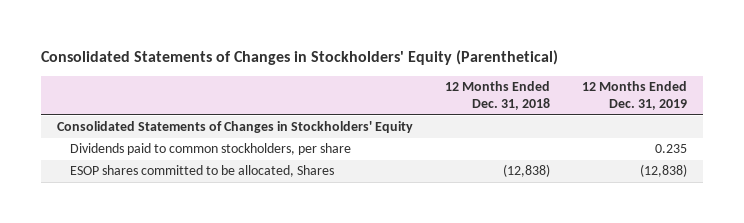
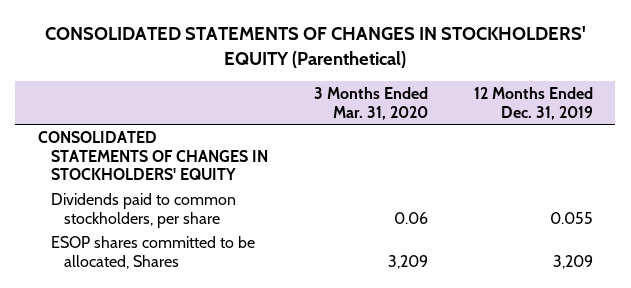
[41,50,559,66] Consolidated Statements of Changes in Stockholders' Equity (Parenthetical) -> [45,26,587,69] CONSOLIDATED STATEMENTS OF CHANGES IN STOCKHOLDERS' EQUITY (Parenthetical)
[444,81,550,111] 12 Months Ended Dec. 31, 2018 -> none
none -> [313,86,428,120] 3 Months Ended Mar. 31, 2020
[57,121,414,134] Consolidated Statements of Changes in Stockholders' Equity -> [38,130,269,181] CONSOLIDATED STATEMENTS OF CHANGES IN STOCKHOLDERS' EQUITY
[654,144,687,154] 0.235 -> [549,211,593,224] 0.055
[639,164,687,178] (12,838) -> [552,254,593,269] 3,209

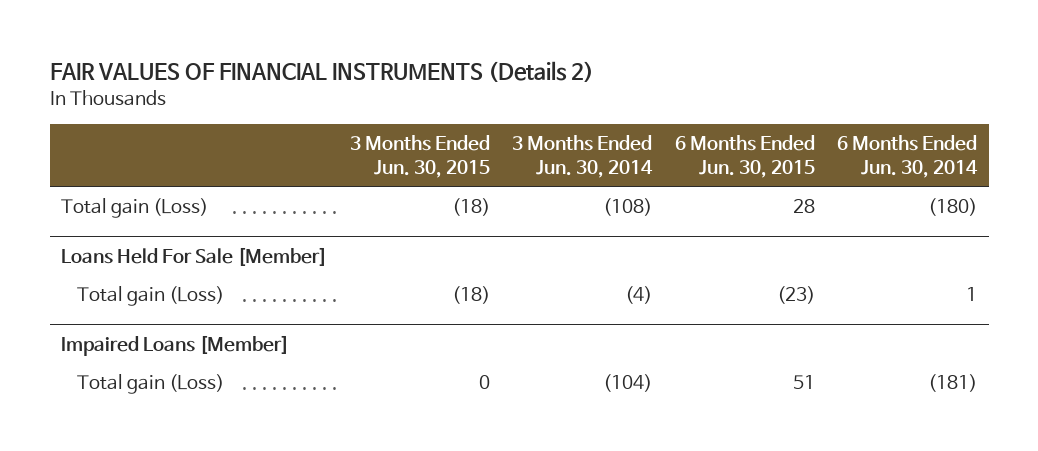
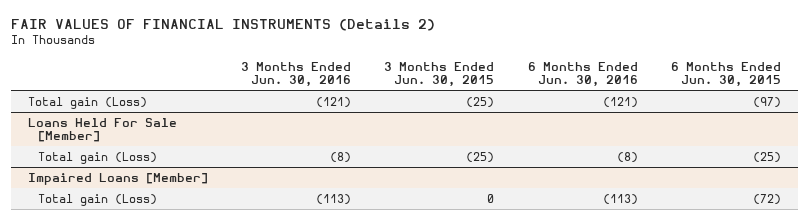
[512,135,654,179] 3 Months Ended Jun. 30, 2014 -> none
[837,135,979,179] 6 Months Ended Jun. 30, 2014 -> none
none -> [241,61,352,87] 3 Months Ended Jun. 30, 2016
none -> [527,61,638,87] 6 Months Ended Jun. 30, 2016
[451,197,490,216] (18) -> [466,96,495,108] (25)
[792,198,815,213] 28 -> [752,96,781,108] (97)
[451,285,490,304] (18) -> [466,151,495,163] (25)
[776,285,815,304] (23) -> [752,151,781,163] (25)
[792,374,815,389] 51 -> [752,193,781,205] (72)

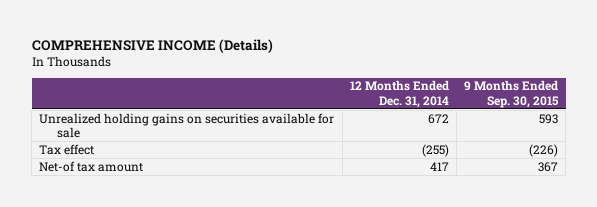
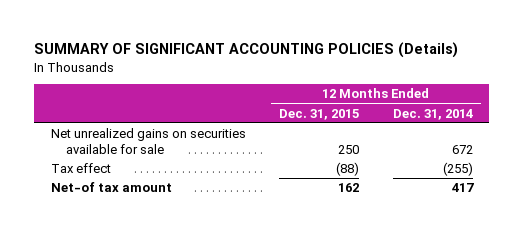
[31,38,273,53] COMPREHENSIVE INCOME (Details) -> [34,42,459,59] SUMMARY OF SIGNIFICANT ACCOUNTING POLICIES (Details)
[464,80,560,108] 9 Months Ended Sep. 30, 2015 -> none
none -> [279,108,360,120] Dec. 31, 2015
[39,112,335,138] Unrealized holding gains on securities available for sale -> [51,128,247,154] Net unrealized gains on securities available for sale

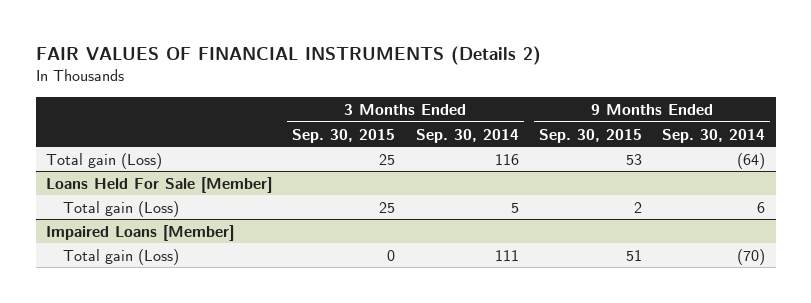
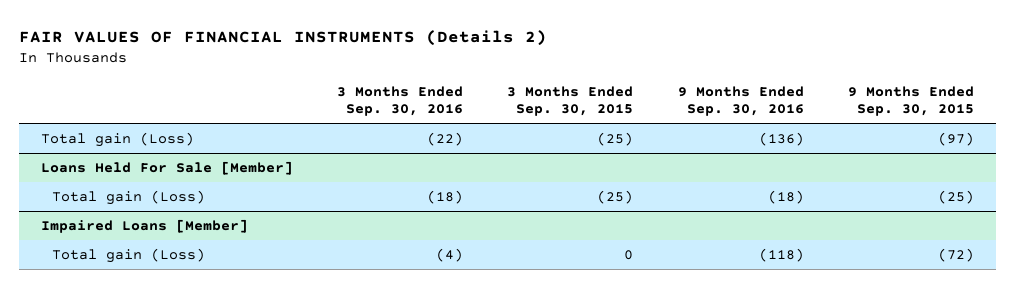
[415,128,519,143] Sep. 30, 2014 -> none
[662,128,766,143] Sep. 30, 2014 -> none
none -> [337,86,464,117] 3 Months Ended Sep. 30, 2016
none -> [677,86,804,117] 9 Months Ended Sep. 30, 2016
[379,153,396,165] 25 -> [597,131,634,146] (25)
[625,153,642,165] 53 -> [938,131,975,146] (97)
[379,201,396,213] 25 -> [597,189,634,204] (25)
[633,201,642,213] 2 -> [938,189,975,204] (25)
[625,249,642,261] 51 -> [938,247,975,262] (72)

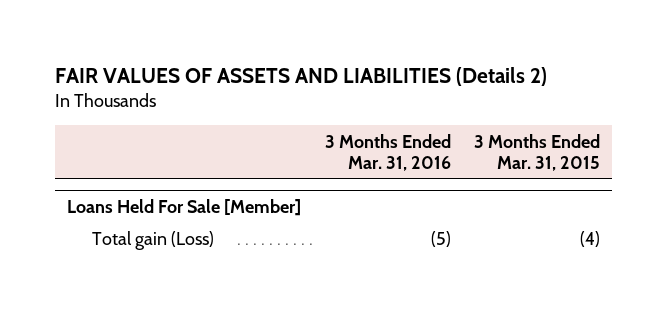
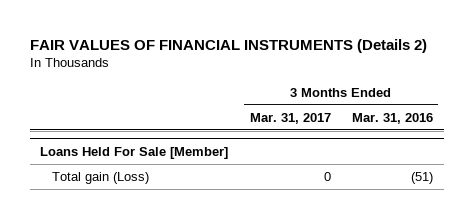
[54,66,547,86] FAIR VALUES OF ASSETS AND LIABILITIES (Details 2) -> [29,38,427,53] FAIR VALUES OF FINANCIAL INSTRUMENTS (Details 2)
[474,133,601,171] 3 Months Ended Mar. 31, 2015 -> none
none -> [249,112,331,124] Mar. 31, 2017
[430,231,451,248] (5) -> [410,171,433,184] (51)

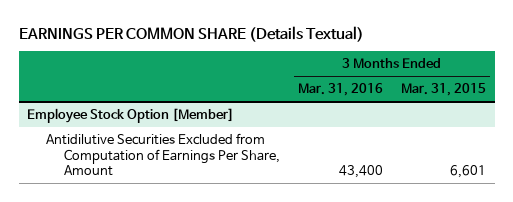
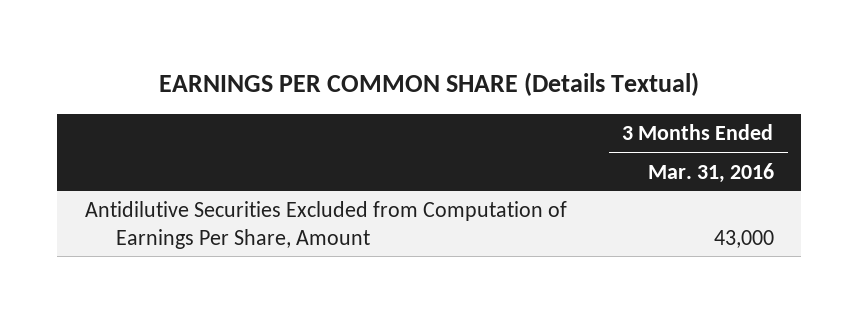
[400,83,486,97] Mar. 31, 2015 -> none
[27,108,235,124] Employee Stock Option [Member] -> none
[339,164,384,178] 43,400 -> [713,229,774,248] 43,000

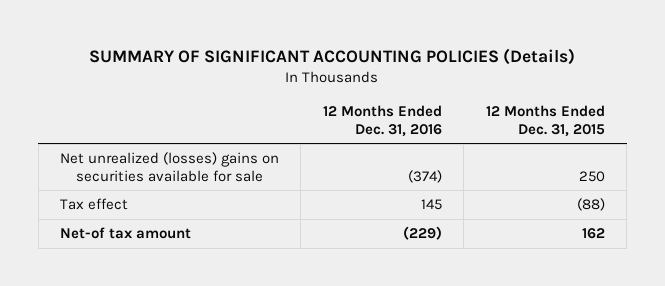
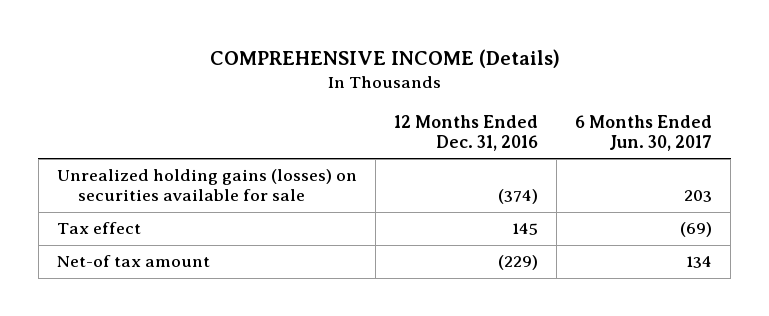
[89,47,576,65] SUMMARY OF SIGNIFICANT ACCOUNTING POLICIES (Details) -> [209,48,560,68] COMPREHENSIVE INCOME (Details)
[485,105,605,137] 12 Months Ended Dec. 31, 2015 -> none
none -> [575,114,713,151] 6 Months Ended Jun. 30, 2017
[60,152,280,182] Net unrealized (losses) gains on securities available for sale -> [56,169,357,202] Unrealized holding gains (losses) on securities available for sale

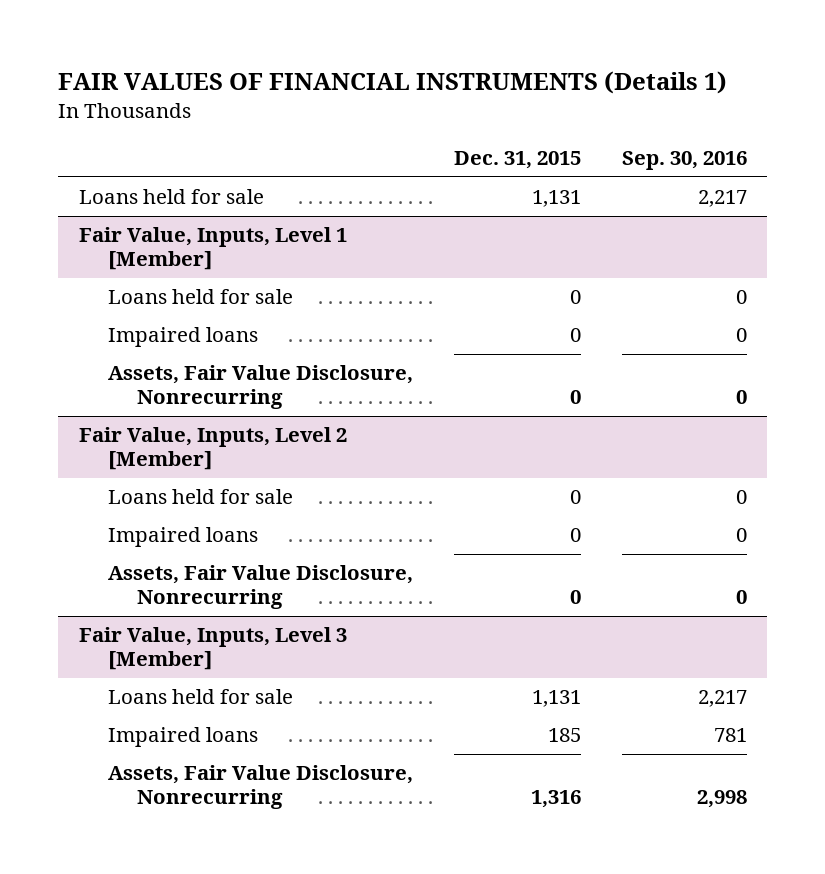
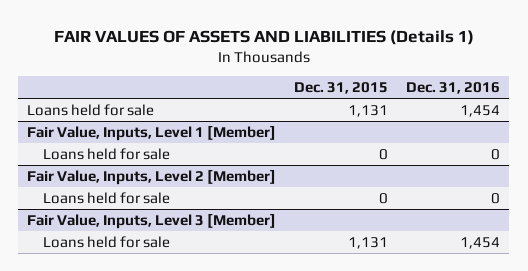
[58,71,728,95] FAIR VALUES OF FINANCIAL INSTRUMENTS (Details 1) -> [53,29,474,45] FAIR VALUES OF ASSETS AND LIABILITIES (Details 1)
[621,151,747,171] Sep. 30, 2016 -> none
none -> [406,82,501,95] Dec. 31, 2016
[107,327,258,348] Impaired loans -> none
[107,365,413,410] Assets, Fair Value Disclosure, Nonrecurring -> none
[107,527,258,548] Impaired loans -> none
[107,565,413,610] Assets, Fair Value Disclosure, Nonrecurring -> none
[107,727,258,748] Impaired loans -> none
[107,765,413,810] Assets, Fair Value Disclosure, Nonrecurring -> none

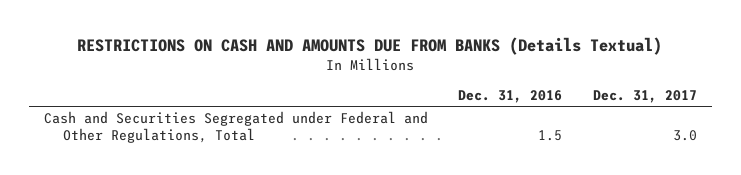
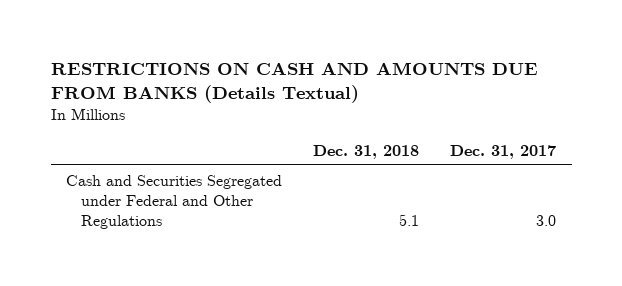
[458,89,563,103] Dec. 31, 2016 -> none
none -> [313,144,420,159] Dec. 31, 2018
[43,111,428,143] Cash and Securities Segregated under Federal and Other Regulations, Total -> [66,174,283,230] Cash and Securities Segregated under Federal and Other Regulations

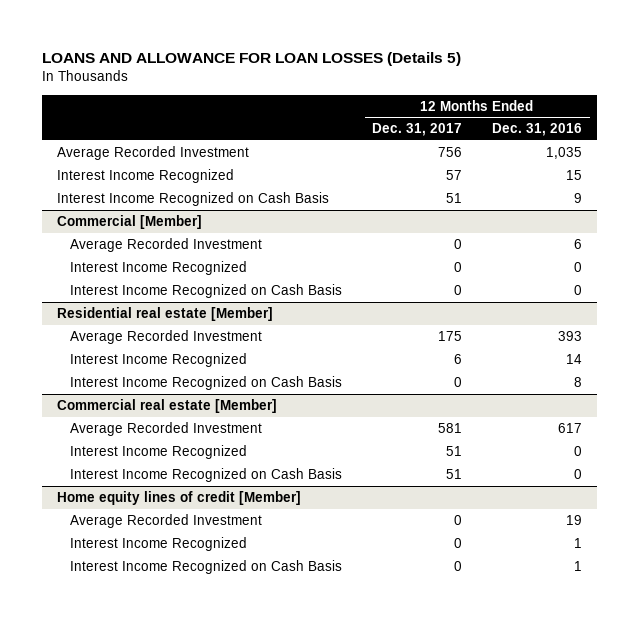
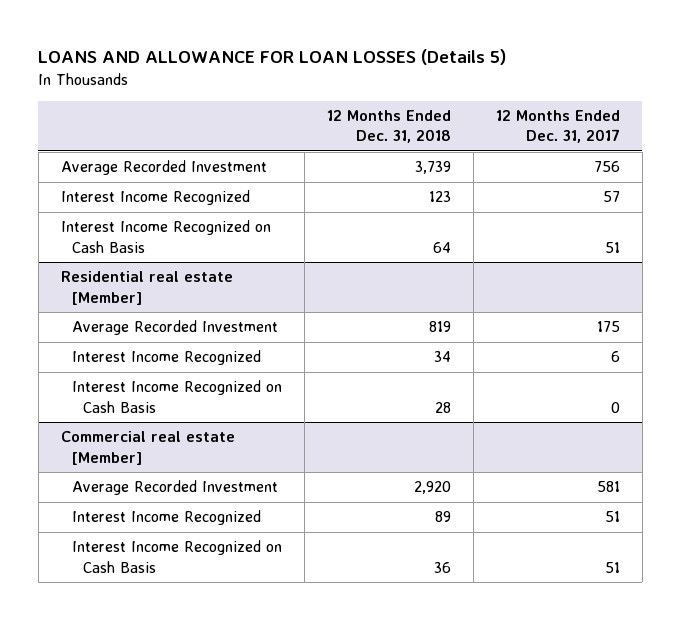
[492,123,583,137] Dec. 31, 2016 -> none
none -> [326,109,451,144] 12 Months Ended Dec. 31, 2018
[57,214,203,229] Commercial [Member] -> none
[70,237,263,252] Average Recorded Investment -> none
[70,260,248,275] Interest Income Recognized -> none
[70,283,343,298] Interest Income Recognized on Cash Basis -> none
[57,490,302,505] Home equity lines of credit [Member] -> none
[70,513,263,528] Average Recorded Investment -> none
[70,536,248,551] Interest Income Recognized -> none
[70,559,343,574] Interest Income Recognized on Cash Basis -> none

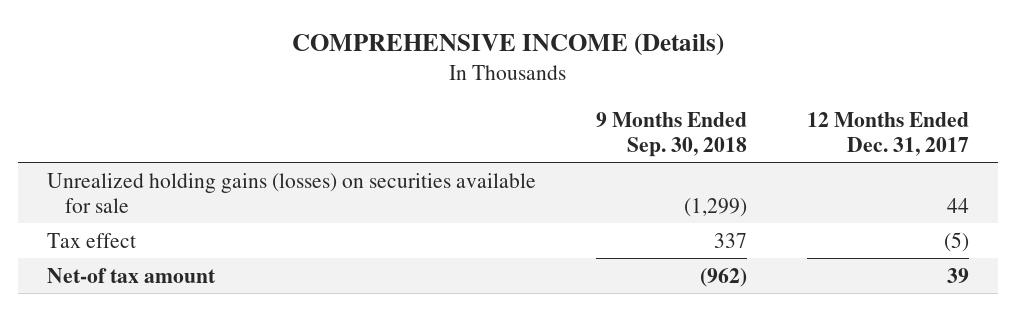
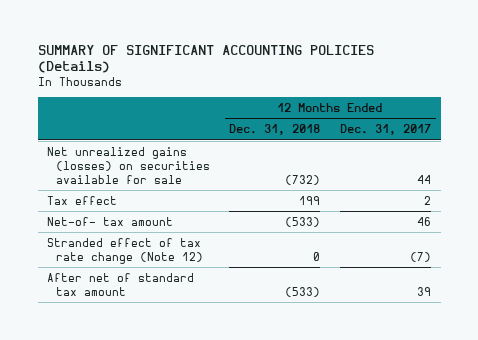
[291,33,724,57] COMPREHENSIVE INCOME (Details) -> [37,44,374,74] SUMMARY OF SIGNIFICANT ACCOUNTING POLICIES (Details)
[595,111,747,157] 9 Months Ended Sep. 30, 2018 -> none
none -> [229,124,321,136] Dec. 31, 2018
[47,172,537,213] Unrealized holding gains (losses) on securities available for sale -> [47,146,210,184] Net unrealized gains (losses) on securities available for sale
[943,231,969,252] (5) -> [423,195,431,205] 2
[47,267,217,283] Net-of tax amount -> [47,216,174,226] Net-of- tax amount
[946,267,969,283] 39 -> [416,216,431,226] 46
none -> [47,237,203,264] Stranded effect of tax rate change (Note 12)
none -> [47,272,195,296] After net of standard tax amount

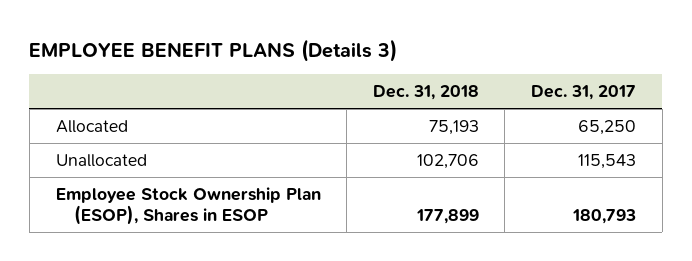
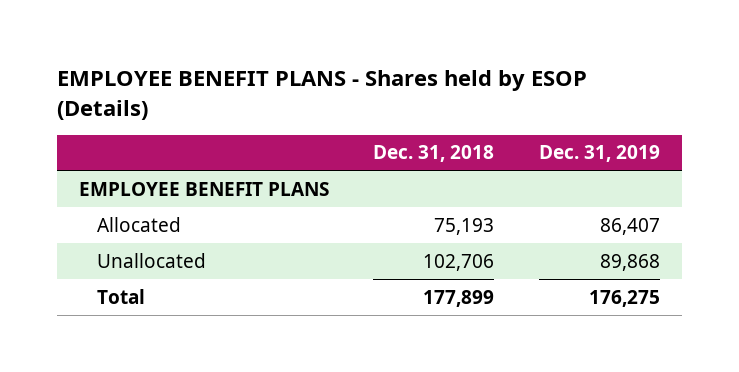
[29,38,398,62] EMPLOYEE BENEFIT PLANS (Details 3) -> [56,70,587,120] EMPLOYEE BENEFIT PLANS - Shares held by ESOP (Details)
[531,85,637,101] Dec. 31, 2017 -> none
none -> [538,145,660,163] Dec. 31, 2019
none -> [78,181,329,196] EMPLOYEE BENEFIT PLANS
[55,187,321,226] Employee Stock Ownership Plan (ESOP), Shares in ESOP -> [96,288,145,304] Total

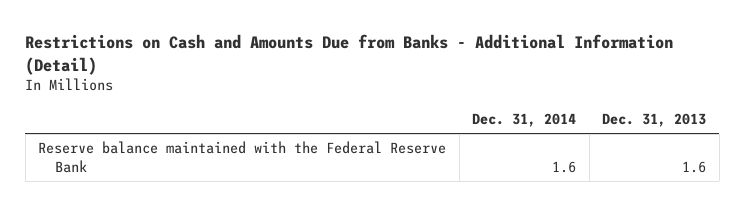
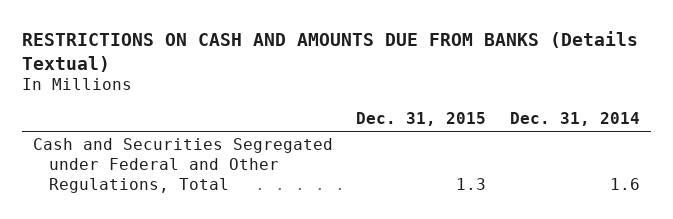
[25,34,674,75] Restrictions on Cash and Amounts Due from Banks - Additional Information (Detail) -> [21,30,638,72] RESTRICTIONS ON CASH AND AMOUNTS DUE FROM BANKS (Details Textual)
[602,113,707,128] Dec. 31, 2013 -> none
none -> [356,112,487,127] Dec. 31, 2015
[38,141,447,173] Reserve balance maintained with the Federal Reserve Bank -> [33,138,334,194] Cash and Securities Segregated under Federal and Other Regulations, Total

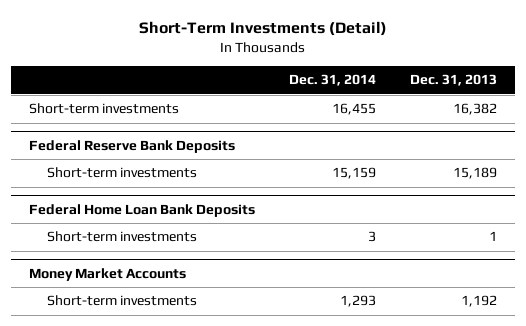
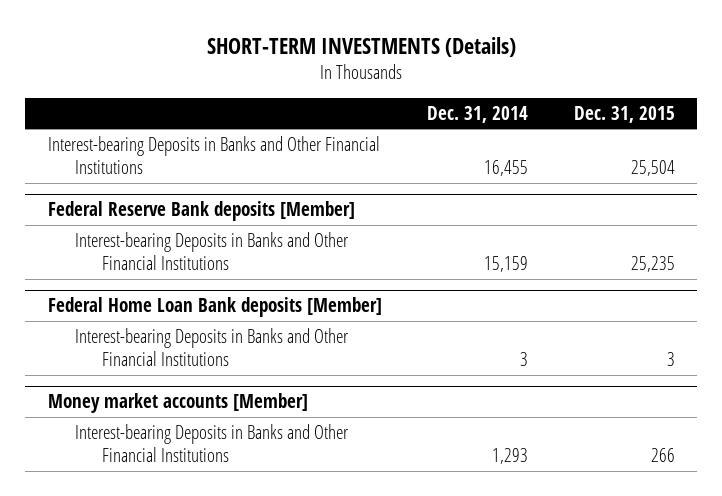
[139,21,388,37] Short-Term Investments (Detail) -> [207,37,517,58] SHORT-TERM INVESTMENTS (Details)
[410,74,498,87] Dec. 31, 2013 -> none
none -> [573,105,675,123] Dec. 31, 2015
[28,103,179,115] Short-term investments -> [47,135,380,174] Interest-bearing Deposits in Banks and Other Financial Institutions
[28,140,235,154] Federal Reserve Bank Deposits -> [47,201,355,222] Federal Reserve Bank deposits [Member]
[47,167,198,179] Short-term investments -> [74,231,349,270] Interest-bearing Deposits in Banks and Other Financial Institutions
[28,204,255,218] Federal Home Loan Bank Deposits -> [47,297,382,318] Federal Home Loan Bank deposits [Member]
[47,231,198,243] Short-term investments -> [74,327,349,366] Interest-bearing Deposits in Banks and Other Financial Institutions
[28,268,186,282] Money Market Accounts -> [47,393,308,414] Money market accounts [Member]
[47,295,198,307] Short-term investments -> [74,423,349,462] Interest-bearing Deposits in Banks and Other Financial Institutions

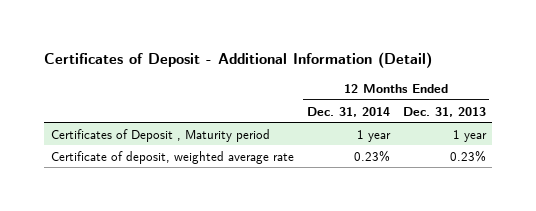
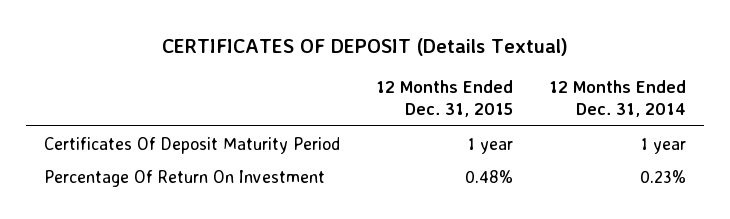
[44,52,433,69] Certificates of Deposit - Additional Information (Detail) -> [162,38,569,57] CERTIFICATES OF DEPOSIT (Details Textual)
[402,106,486,117] Dec. 31, 2013 -> none
none -> [376,80,514,117] 12 Months Ended Dec. 31, 2015
[50,128,270,142] Certificates of Deposit , Maturity period -> [44,136,341,154] Certificates Of Deposit Maturity Period
[50,150,294,164] Certificate of deposit, weighted average rate -> [44,169,326,187] Percentage Of Return On Investment

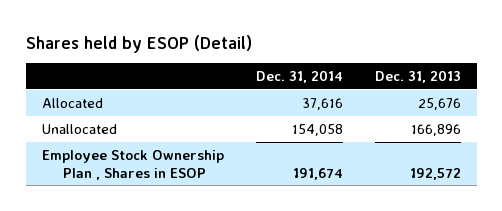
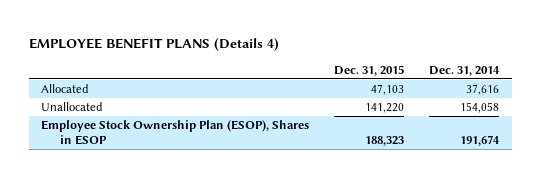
[25,34,252,53] Shares held by ESOP (Detail) -> [29,38,280,52] EMPLOYEE BENEFIT PLANS (Details 4)
[374,69,461,83] Dec. 31, 2013 -> none
none -> [334,64,405,76] Dec. 31, 2015
[41,149,224,180] Employee Stock Ownership Plan , Shares in ESOP -> [41,120,310,145] Employee Stock Ownership Plan (ESOP), Shares in ESOP

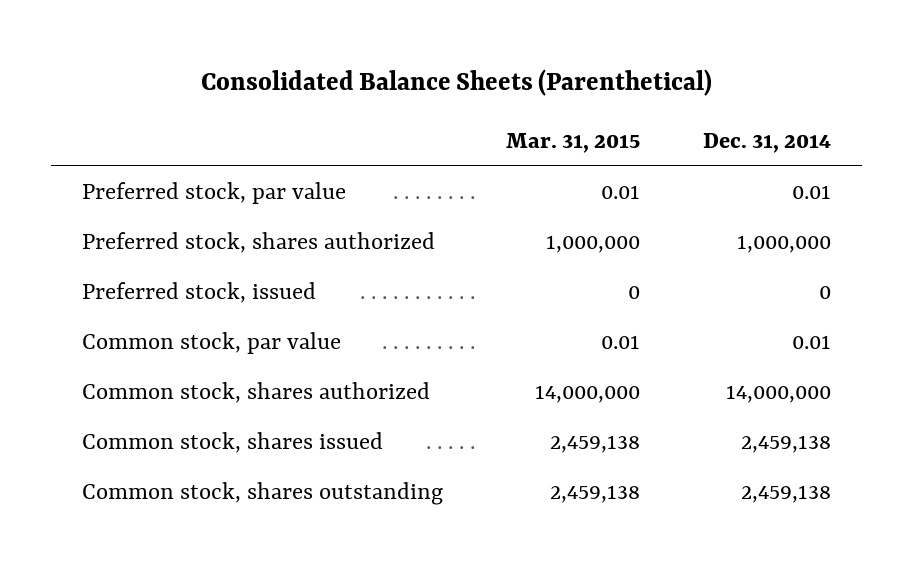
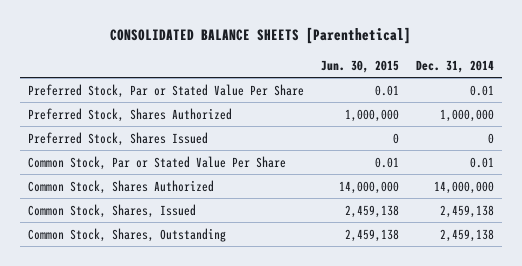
[200,69,712,97] Consolidated Balance Sheets (Parenthetical) -> [109,26,411,44] CONSOLIDATED BALANCE SHEETS [Parenthetical]
[506,133,641,154] Mar. 31, 2015 -> none
none -> [320,59,399,73] Jun. 30, 2015
[82,182,347,205] Preferred stock, par value -> [28,83,305,98] Preferred Stock, Par or Stated Value Per Share
[82,232,436,254] Preferred stock, shares authorized -> [28,107,233,122] Preferred Stock, Shares Authorized
[82,282,317,304] Preferred stock, issued -> [28,131,209,146] Preferred Stock, Shares Issued
[82,332,342,355] Common stock, par value -> [28,155,287,170] Common Stock, Par or Stated Value Per Share
[82,382,431,404] Common stock, shares authorized -> [28,179,215,194] Common Stock, Shares Authorized
[82,432,384,454] Common stock, shares issued -> [28,203,197,218] Common Stock, Shares, Issued
[82,482,444,506] Common stock, shares outstanding -> [28,227,227,242] Common Stock, Shares, Outstanding

